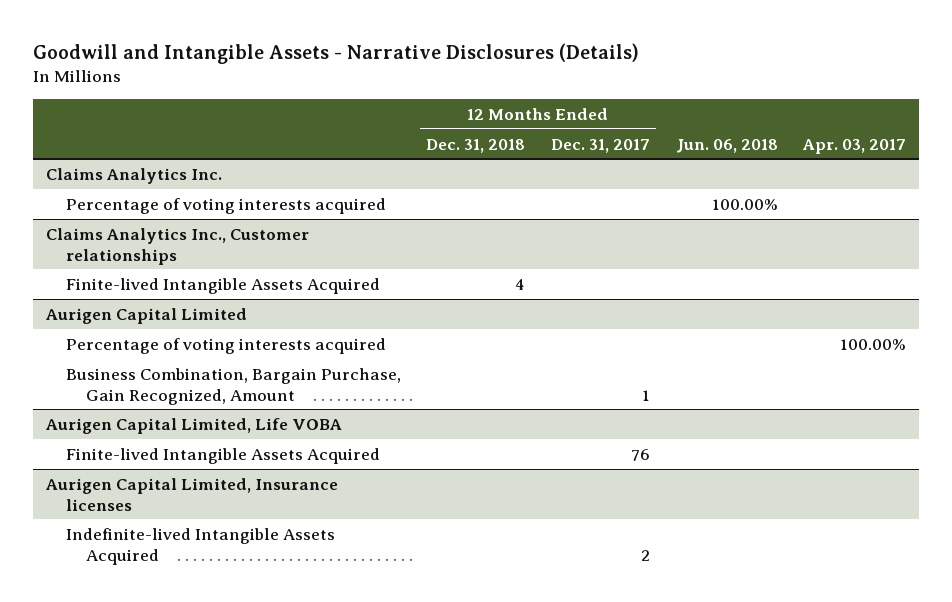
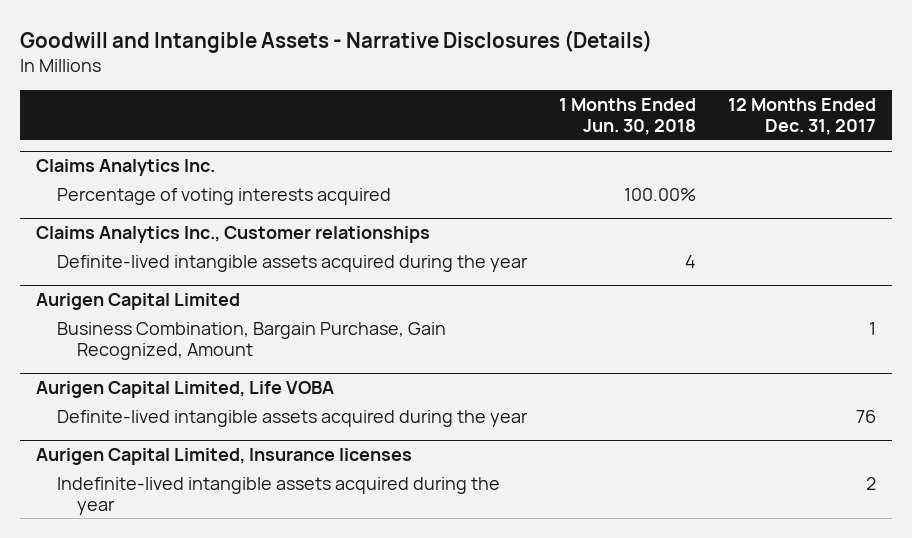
[426,138,526,153] Dec. 31, 2018 -> none
[675,138,778,153] Jun. 06, 2018 -> none
[802,138,907,154] Apr. 03, 2017 -> none
none -> [558,98,696,136] 1 Months Ended Jun. 30, 2018
[65,277,380,294] Finite-lived Intangible Assets Acquired -> [56,254,528,272] Definite-lived intangible assets acquired during the year
[65,337,386,354] Percentage of voting interests acquired -> none
[65,447,380,464] Finite-lived Intangible Assets Acquired -> [56,409,528,427] Definite-lived intangible assets acquired during the year
[65,527,335,565] Indefinite-lived Intangible Assets Acquired -> [56,476,500,515] Indefinite-lived intangible assets acquired during the year

